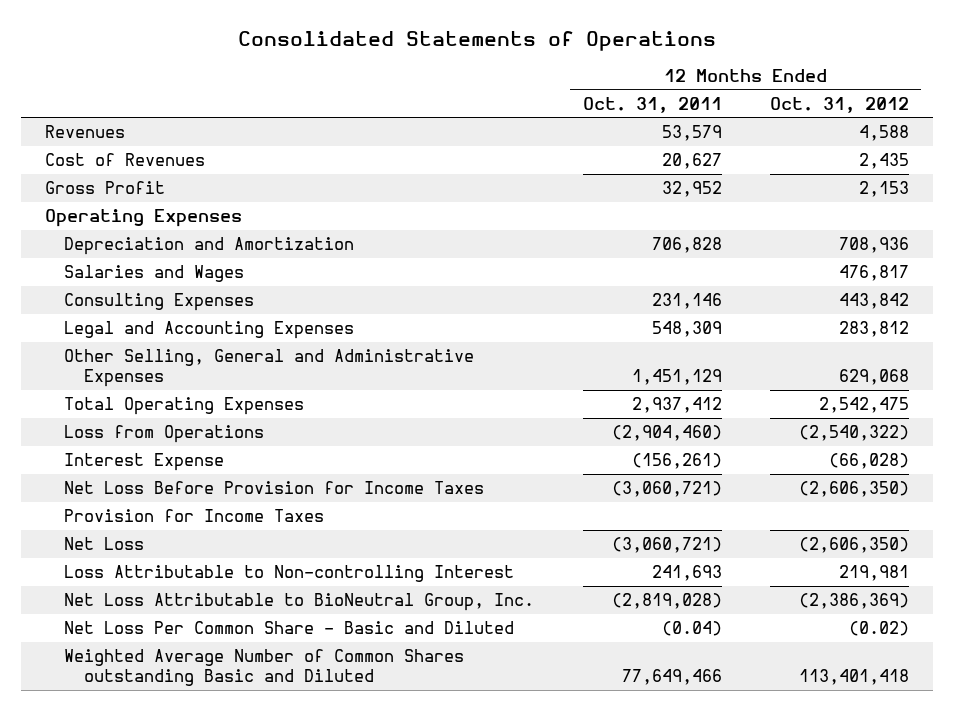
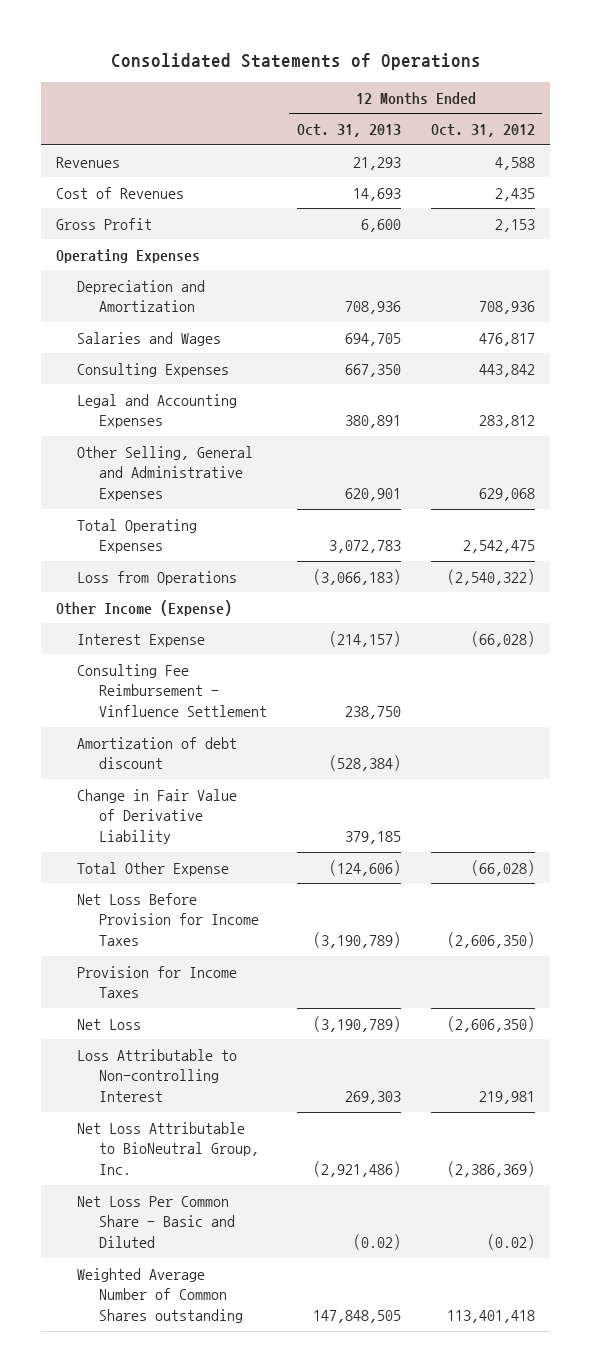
[582,96,722,113] Oct. 31, 2011 -> none
none -> [296,124,401,138] Oct. 31, 2013
none -> [56,599,233,616] Other Income (Expense)
none -> [77,663,267,718] Consulting Fee Reimbursement - Vinfluence Settlement
none -> [77,736,238,770] Amortization of debt discount
none -> [77,788,238,845] Change in Fair Value of Derivative Liability
none -> [77,861,230,876] Total Other Expense
[64,648,465,687] Weighted Average Number of Common Shares outstanding Basic and Diluted -> [77,1267,243,1324] Weighted Average Number of Common Shares outstanding

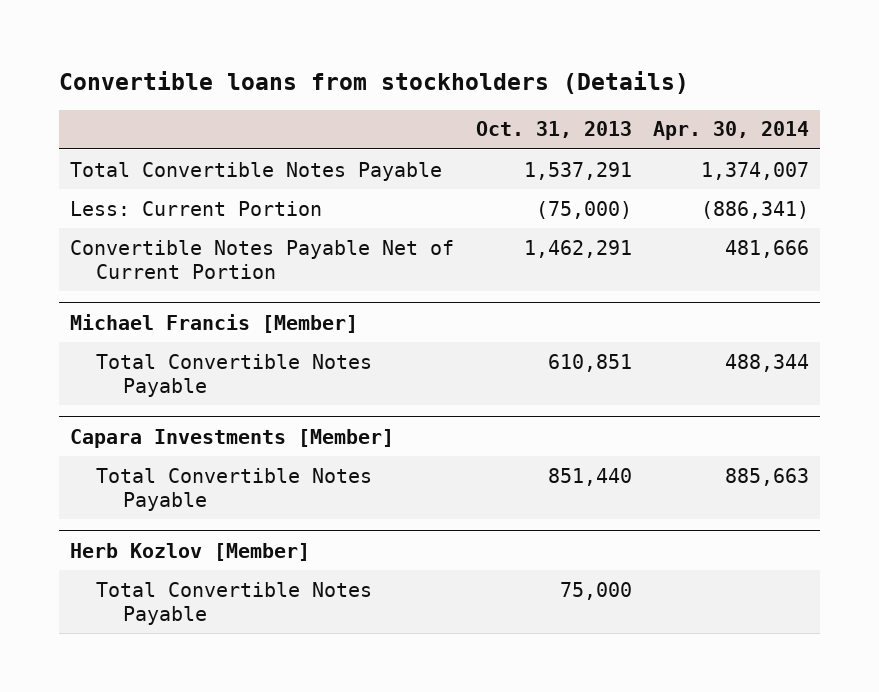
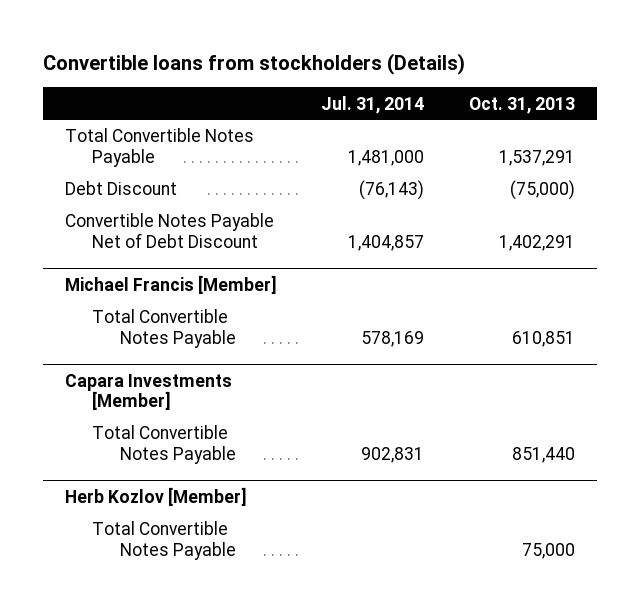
[653,121,810,141] Apr. 30, 2014 -> none
none -> [321,95,425,114] Jul. 31, 2014
[69,200,322,216] Less: Current Portion -> [64,181,177,196] Debt Discount
[69,239,454,279] Convertible Notes Payable Net of Current Portion -> [64,213,274,249] Convertible Notes Payable Net of Debt Discount
[523,239,632,258] 1,462,291 -> [498,235,575,252] 1,402,291

